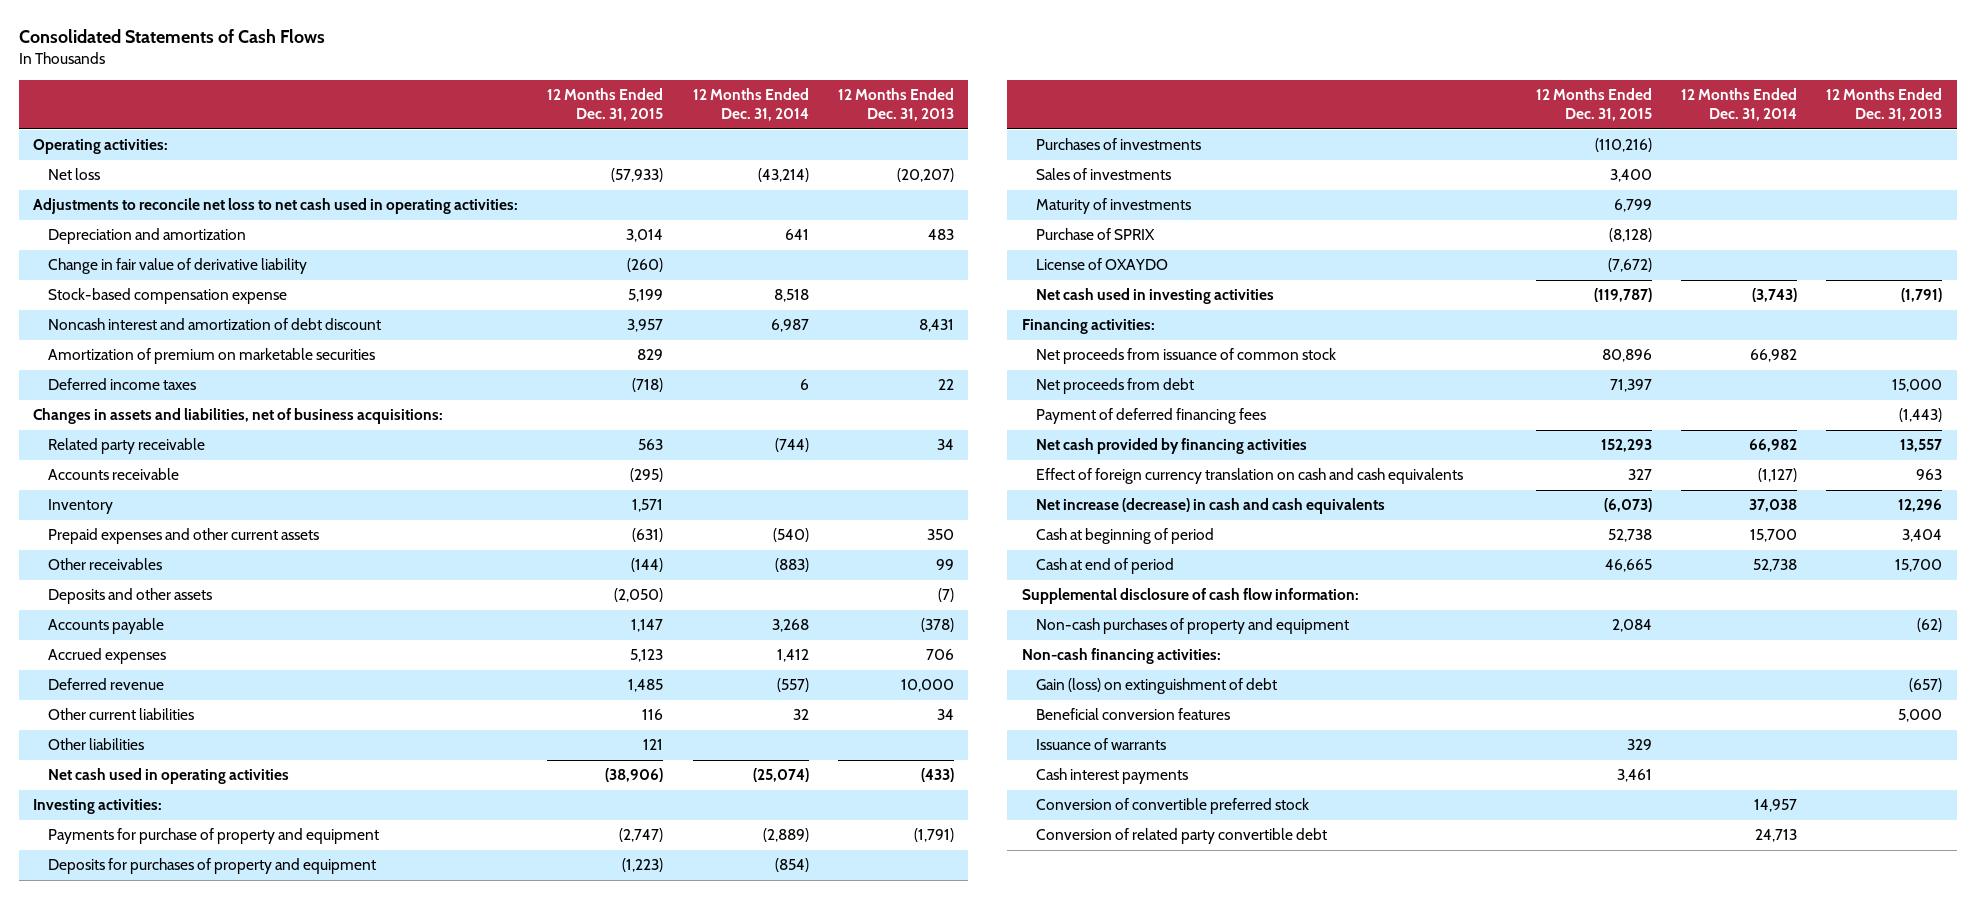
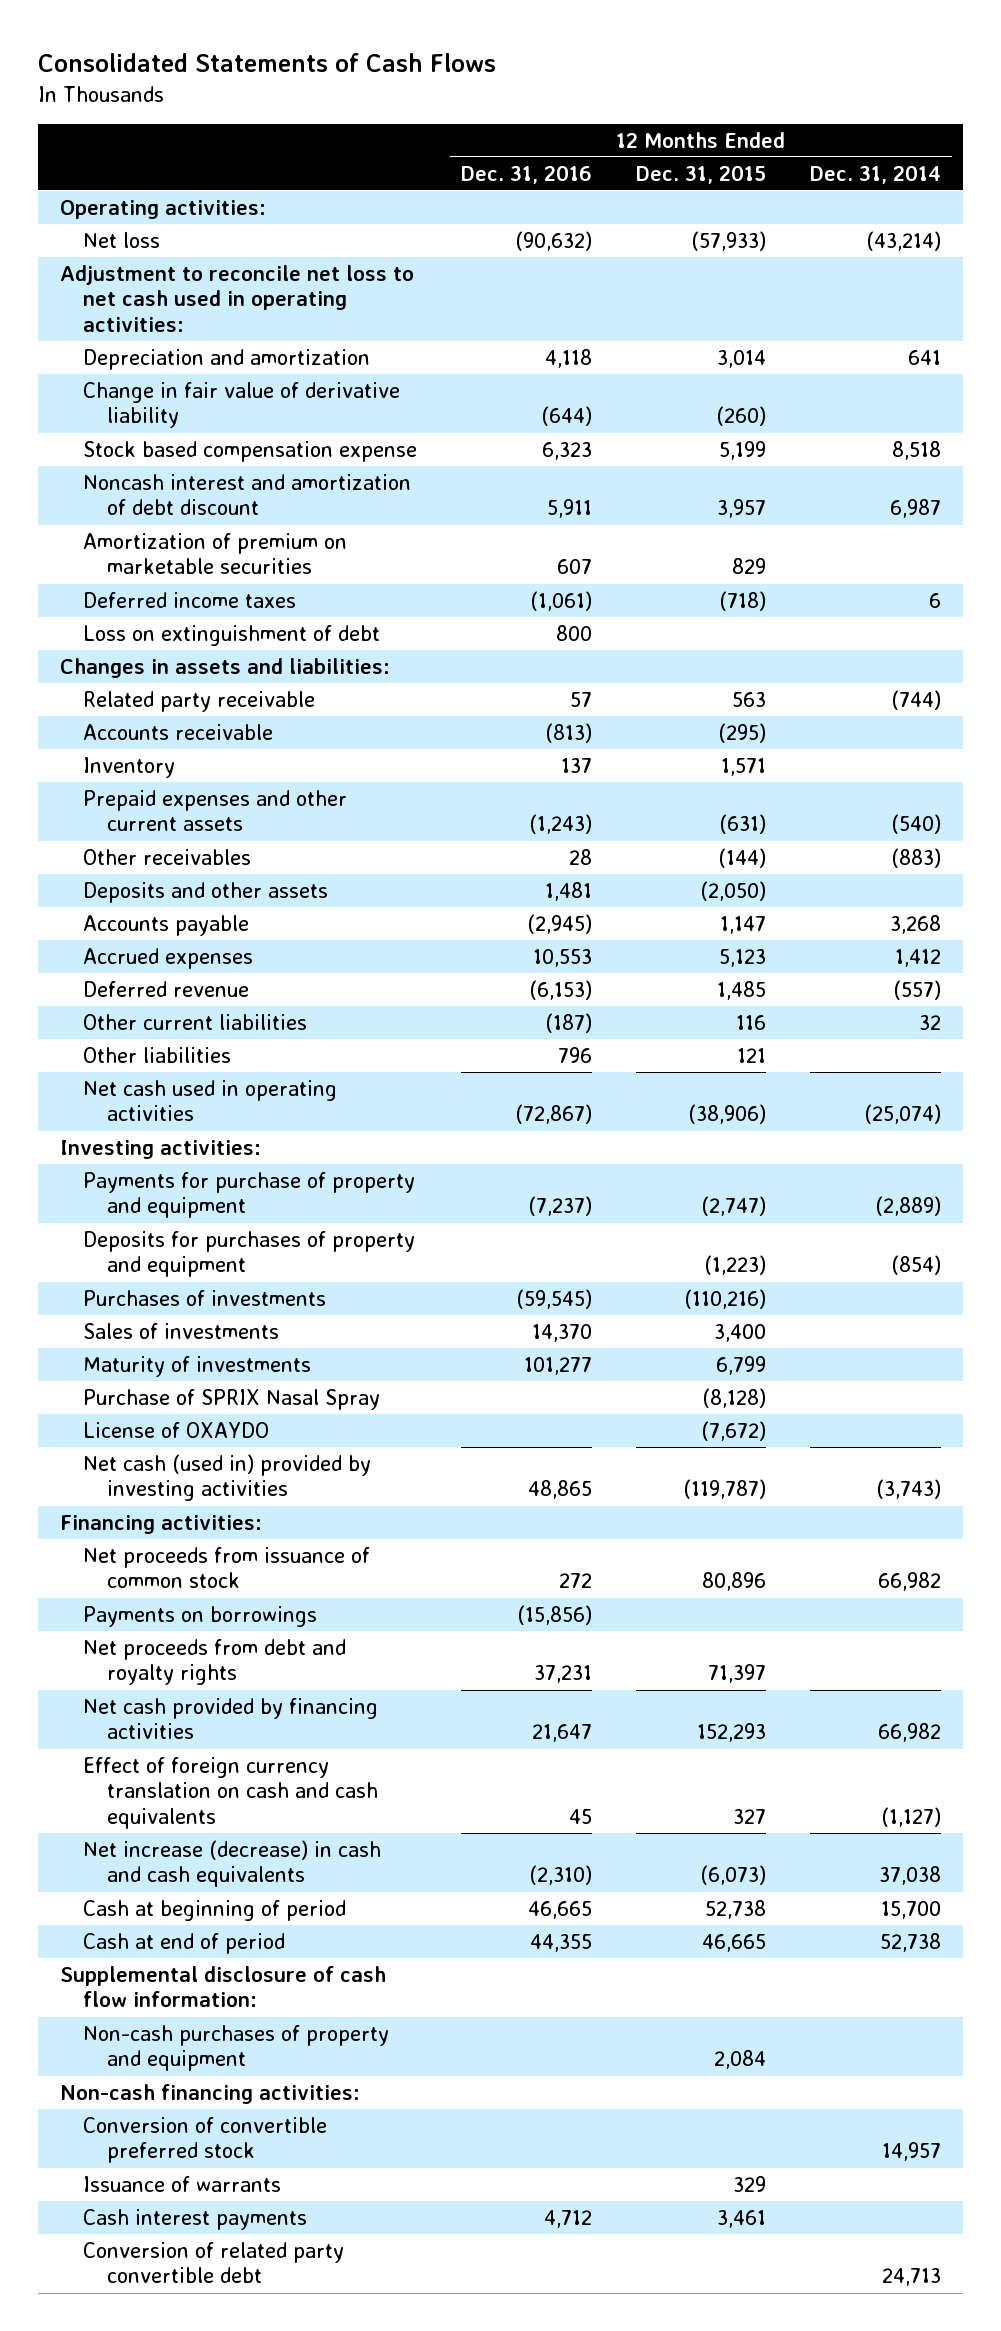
[837,88,954,122] 12 Months Ended Dec. 31, 2013 -> none
none -> [461,164,593,184] Dec. 31, 2016
[33,198,519,215] Adjustments to reconcile net loss to net cash used in operating activities: -> [59,265,414,332] Adjustment to reconcile net loss to net cash used in operating activities:
[48,288,288,305] Stock-based compensation expense -> [83,441,418,463] Stock based compensation expense
none -> [83,625,381,647] Loss on extinguishment of debt
[33,408,444,425] Changes in assets and liabilities, net of business acquisitions: -> [59,658,390,679] Changes in assets and liabilities:
[1036,228,1156,241] Purchase of SPRIX -> [83,1389,381,1411] Purchase of SPRIX Nasal Spray
[1036,288,1275,305] Net cash used in investing activities -> [83,1454,372,1502] Net cash (used in) provided by investing activities
[1036,408,1267,425] Payment of deferred financing fees -> none
none -> [83,1606,318,1628] Payments on borrowings
[1036,378,1195,395] Net proceeds from debt -> [83,1639,347,1686] Net proceeds from debt and royalty rights
[1036,678,1278,695] Gain (loss) on extinguishment of debt -> none
[1036,708,1231,721] Beneficial conversion features -> none
[1036,798,1310,815] Conversion of convertible preferred stock -> [83,2117,328,2164] Conversion of convertible preferred stock

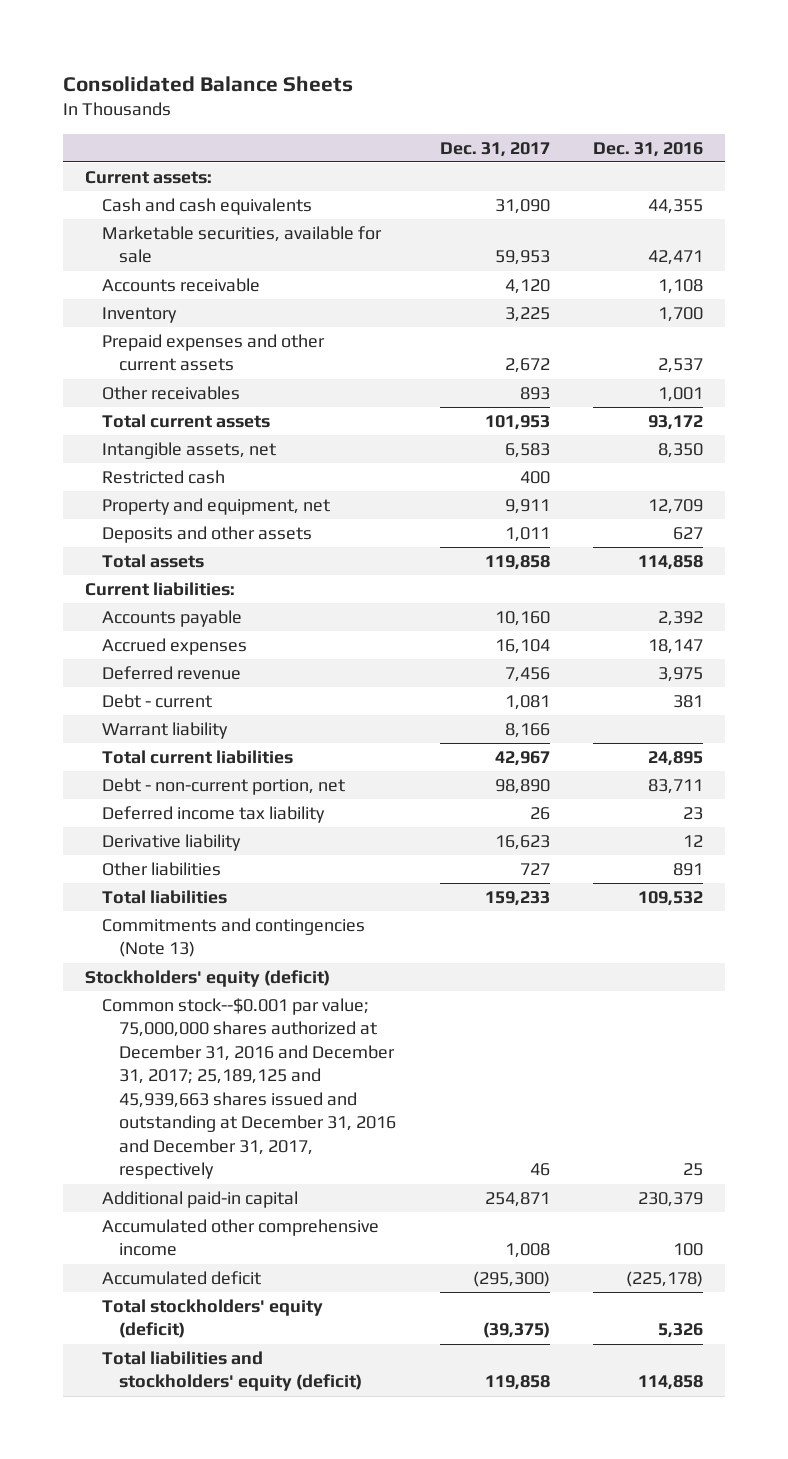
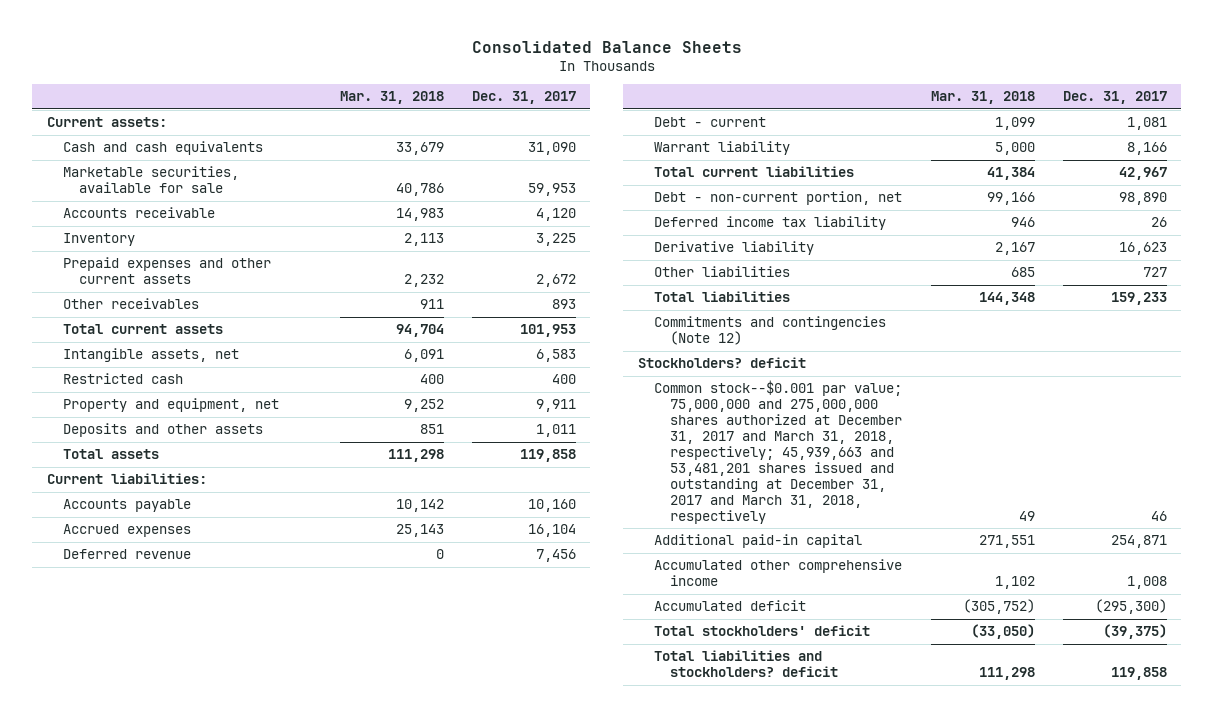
[593,141,704,157] Dec. 31, 2016 -> none
none -> [339,91,444,105] Mar. 31, 2018
[101,918,365,958] Commitments and contingencies (Note 13) -> [653,316,886,346] Commitments and contingencies (Note 12)
[84,970,330,988] Stockholders' equity (deficit) -> [637,357,806,369] Stockholders? deficit
[101,998,396,1180] Common stock--$0.001 par value; 75,000,000 shares authorized at December 31, 2016 and December 31, 2017; 25,189,125 and 45,939,663 shares issued and outstanding at December 31, 2016 and December 31, 2017, respectively -> [653,380,903,524] Common stock--$0.001 par value; 75,000,000 and 275,000,000 shares authorized at December 31, 2017 and March 31, 2018, respectively; 45,939,663 and 53,481,201 shares issued and outstanding at December 31, 2017 and March 31, 2018, respectively
[101,1299,323,1339] Total stockholders' equity (deficit) -> [653,625,870,637] Total stockholders' deficit
[101,1351,362,1392] Total liabilities and stockholders' equity (deficit) -> [653,650,839,678] Total liabilities and stockholders? deficit

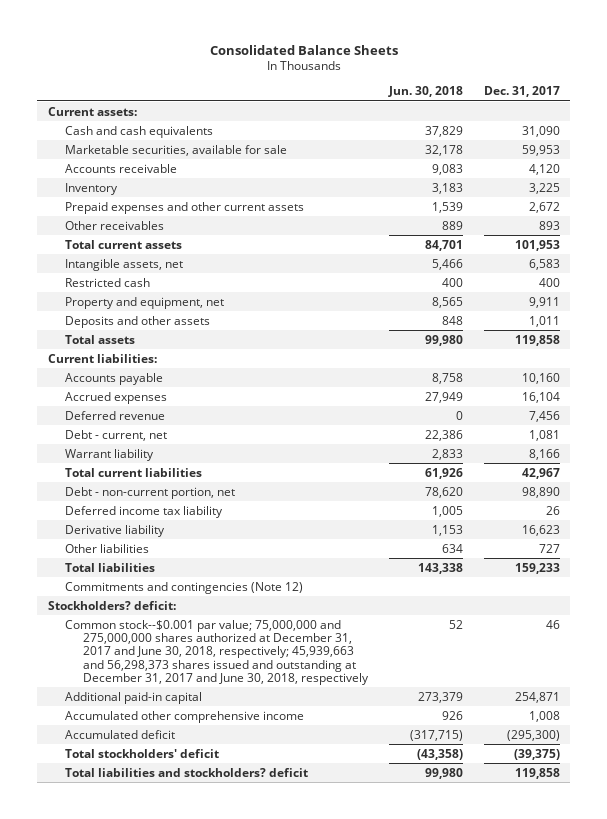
[339,91,444,105] Mar. 31, 2018 -> none
none -> [387,86,463,98] Jun. 30, 2018
[653,117,766,128] Debt - current -> [65,429,168,441] Debt - current, net
[637,357,806,369] Stockholders? deficit -> [47,600,176,610] Stockholders? deficit:
[653,380,903,524] Common stock--$0.001 par value; 75,000,000 and 275,000,000 shares authorized at December 31, 2017 and March 31, 2018, respectively; 45,939,663 and 53,481,201 shares issued and outstanding at December 31, 2017 and March 31, 2018, respectively -> [65,619,369,685] Common stock--$0.001 par value; 75,000,000 and 275,000,000 shares authorized at December 31, 2017 and June 30, 2018, respectively; 45,939,663 and 56,298,373 shares issued and outstanding at December 31, 2017 and June 30, 2018, respectively

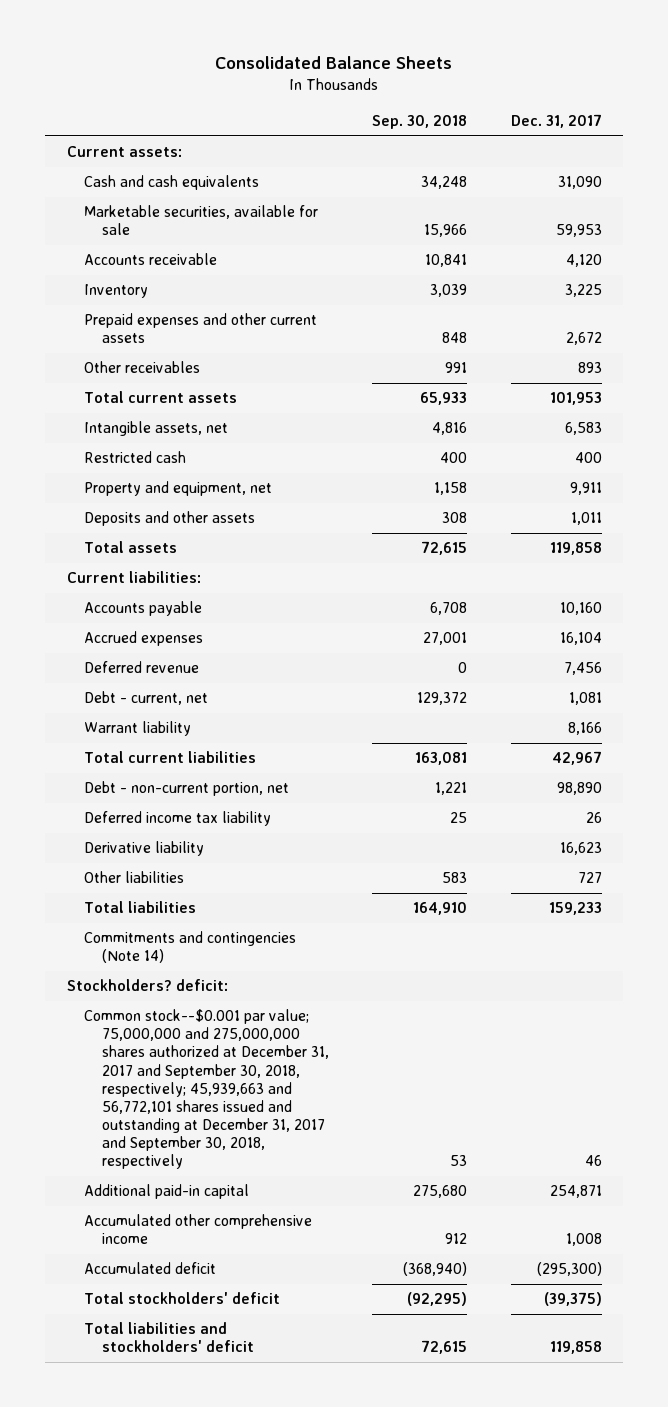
[387,86,463,98] Jun. 30, 2018 -> none
none -> [372,115,468,130] Sep. 30, 2018
[65,581,304,594] Commitments and contingencies (Note 12) -> [84,931,297,964] Commitments and contingencies (Note 14)
[65,619,369,685] Common stock--$0.001 par value; 75,000,000 and 275,000,000 shares authorized at December 31, 2017 and June 30, 2018, respectively; 45,939,663 and 56,298,373 shares issued and outstanding at December 31, 2017 and June 30, 2018, respectively -> [84,1009,329,1169] Common stock--$0.001 par value; 75,000,000 and 275,000,000 shares authorized at December 31, 2017 and September 30, 2018, respectively; 45,939,663 and 56,772,101 shares issued and outstanding at December 31, 2017 and September 30, 2018, respectively
[65,767,309,777] Total liabilities and stockholders? deficit -> [84,1322,254,1353] Total liabilities and stockholders' deficit

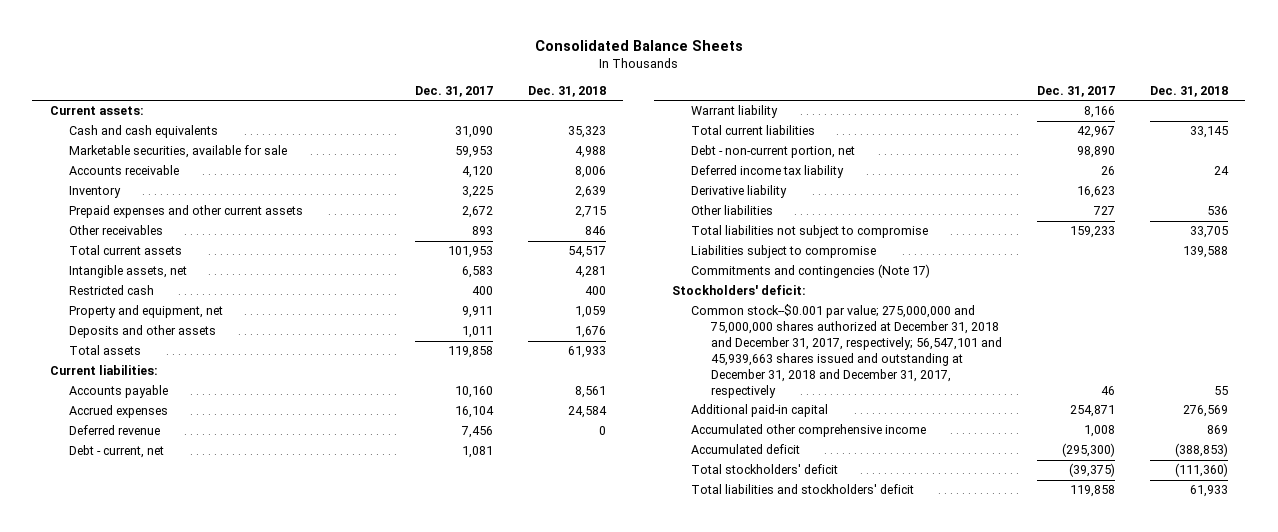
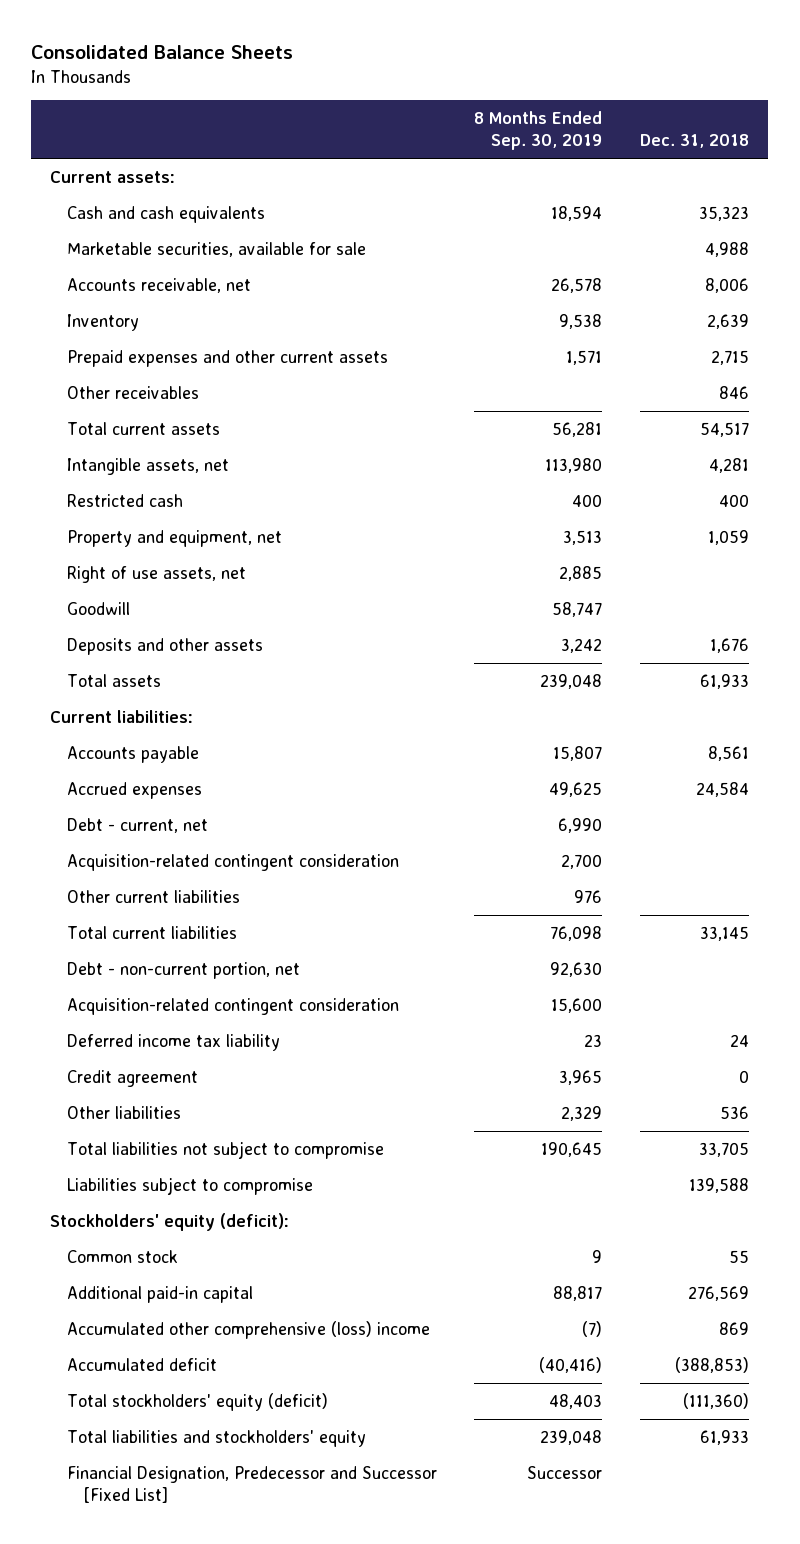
[414,85,493,97] Dec. 31, 2017 -> none
none -> [474,110,603,151] 8 Months Ended Sep. 30, 2019
[69,165,180,176] Accounts receivable -> [66,277,251,293] Accounts receivable, net
none -> [66,565,246,583] Right of use assets, net
none -> [66,601,130,615] Goodwill
[69,425,161,436] Deferred revenue -> none
[691,105,779,119] Warrant liability -> none
none -> [66,853,399,871] Acquisition-related contingent consideration
none -> [66,889,240,903] Other current liabilities
none -> [66,997,399,1015] Acquisition-related contingent consideration
[691,185,788,199] Derivative liability -> none
none -> [66,1069,198,1087] Credit agreement
[691,264,931,279] Commitments and contingencies (Note 17) -> none
[671,285,806,296] Stockholders' deficit: -> [50,1212,290,1231] Stockholders' equity (deficit):
[691,304,1002,398] Common stock--$0.001 par value; 275,000,000 and 75,000,000 shares authorized at December 31, 2018 and December 31, 2017, respectively; 56,547,101 and 45,939,663 shares issued and outstanding at December 31, 2018 and December 31, 2017, respectively -> [66,1249,178,1263] Common stock
[691,424,927,438] Accumulated other comprehensive income -> [66,1320,430,1339] Accumulated other comprehensive (loss) income
[691,464,839,475] Total stockholders' deficit -> [66,1392,328,1411] Total stockholders' equity (deficit)
[691,484,915,495] Total liabilities and stockholders' deficit -> [66,1429,366,1447] Total liabilities and stockholders' equity
none -> [66,1465,437,1504] Financial Designation, Predecessor and Successor [Fixed List]

